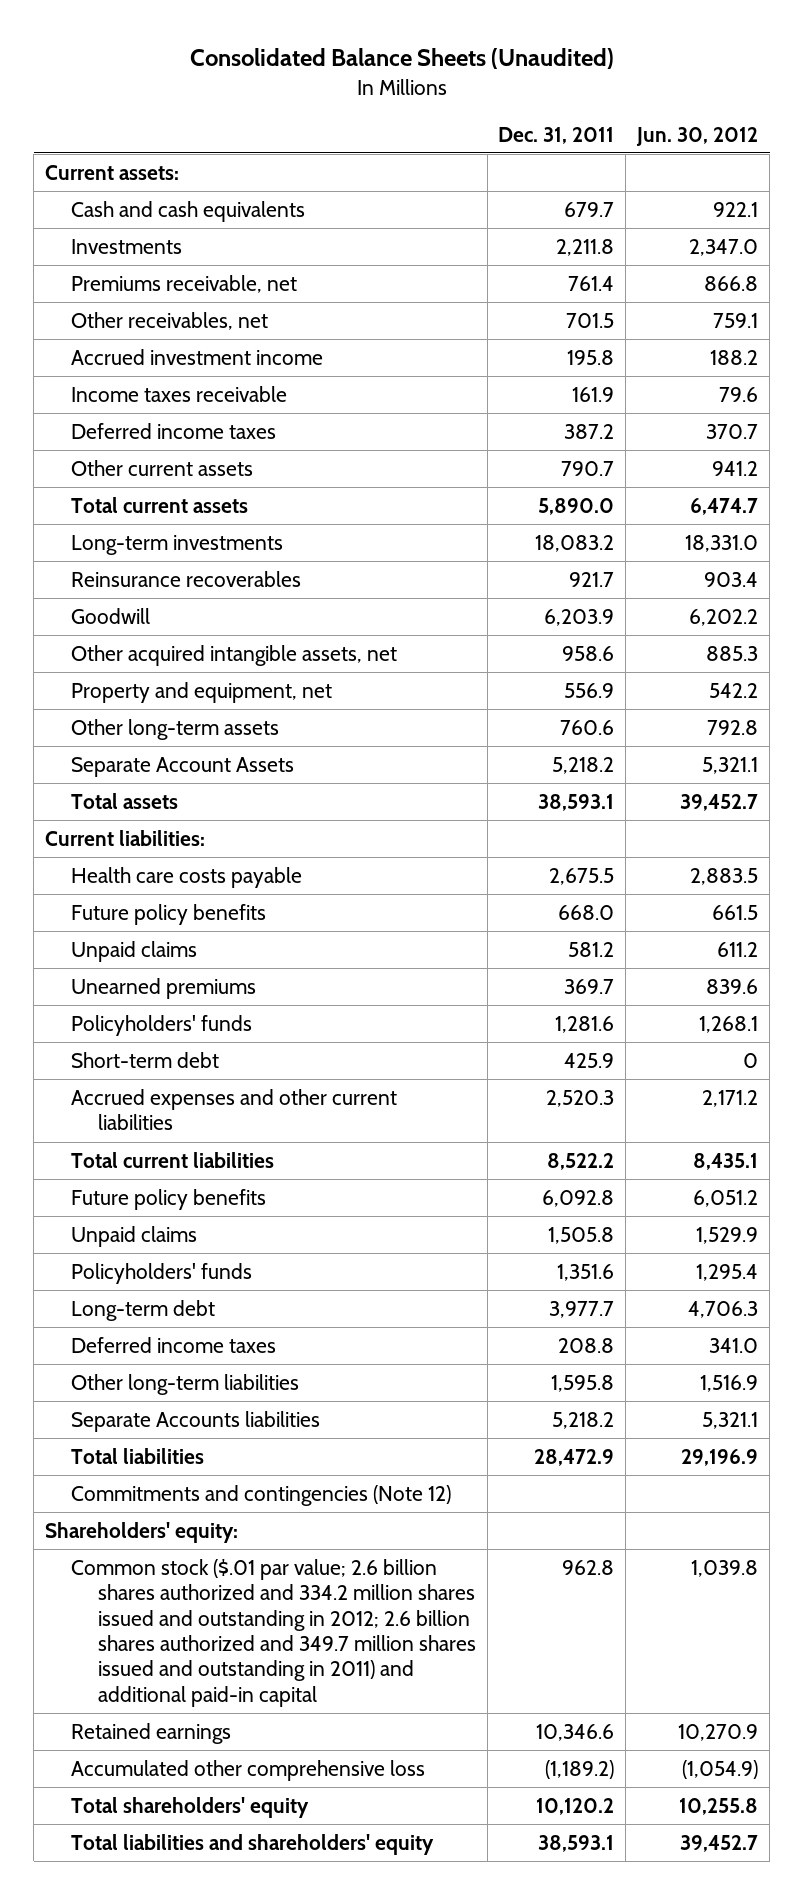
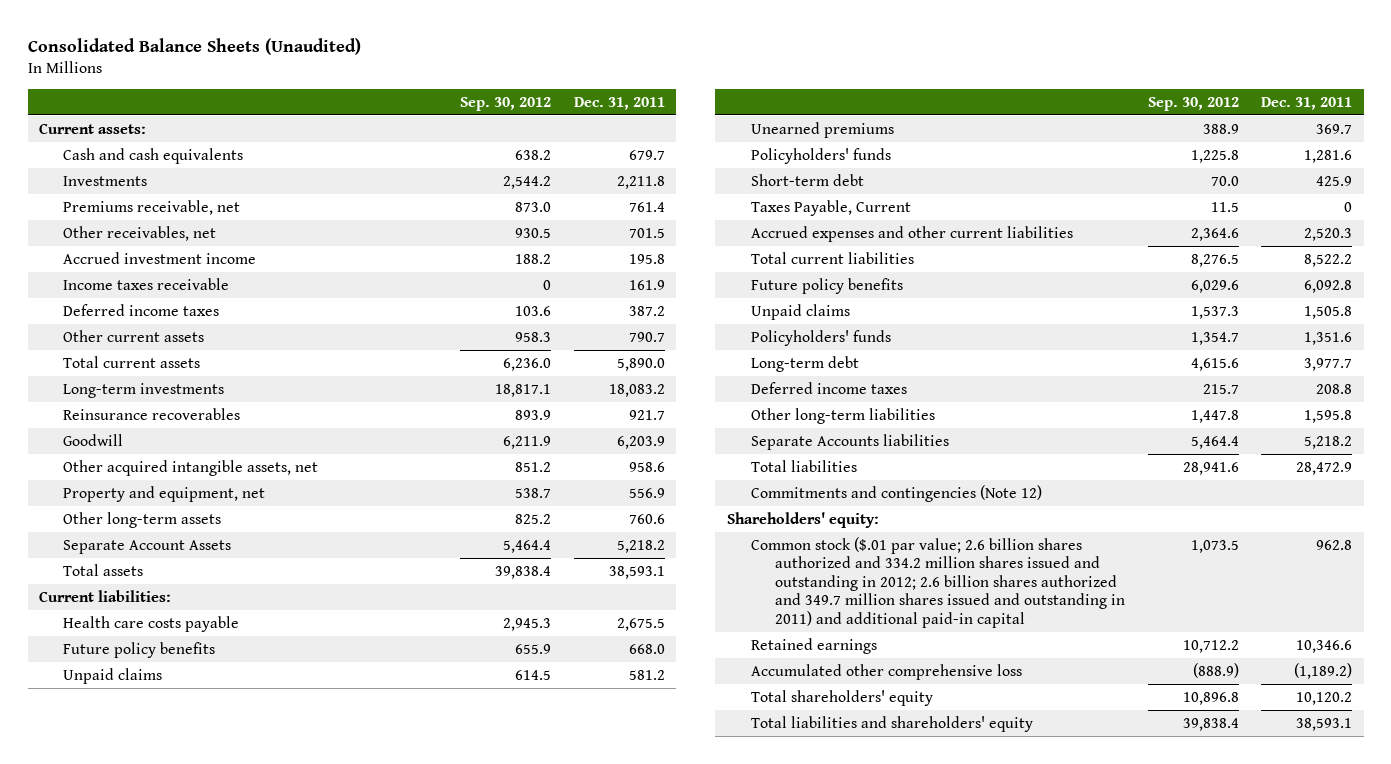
[636,126,759,146] Jun. 30, 2012 -> none
none -> [459,96,551,111] Sep. 30, 2012
none -> [750,199,911,216] Taxes Payable, Current

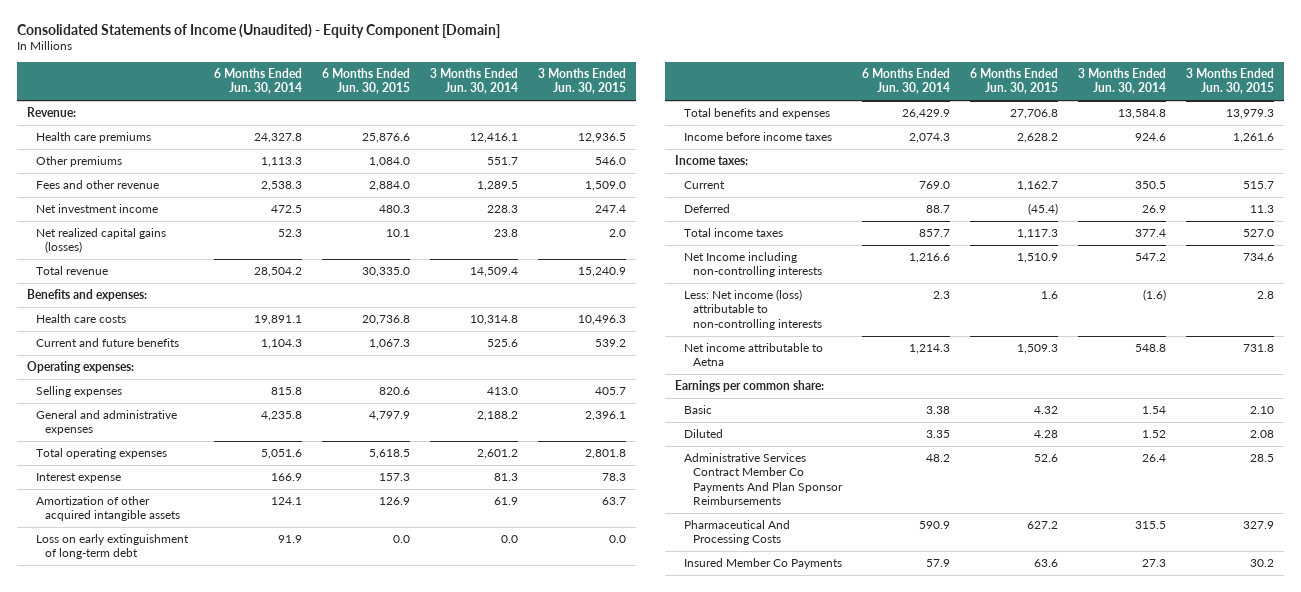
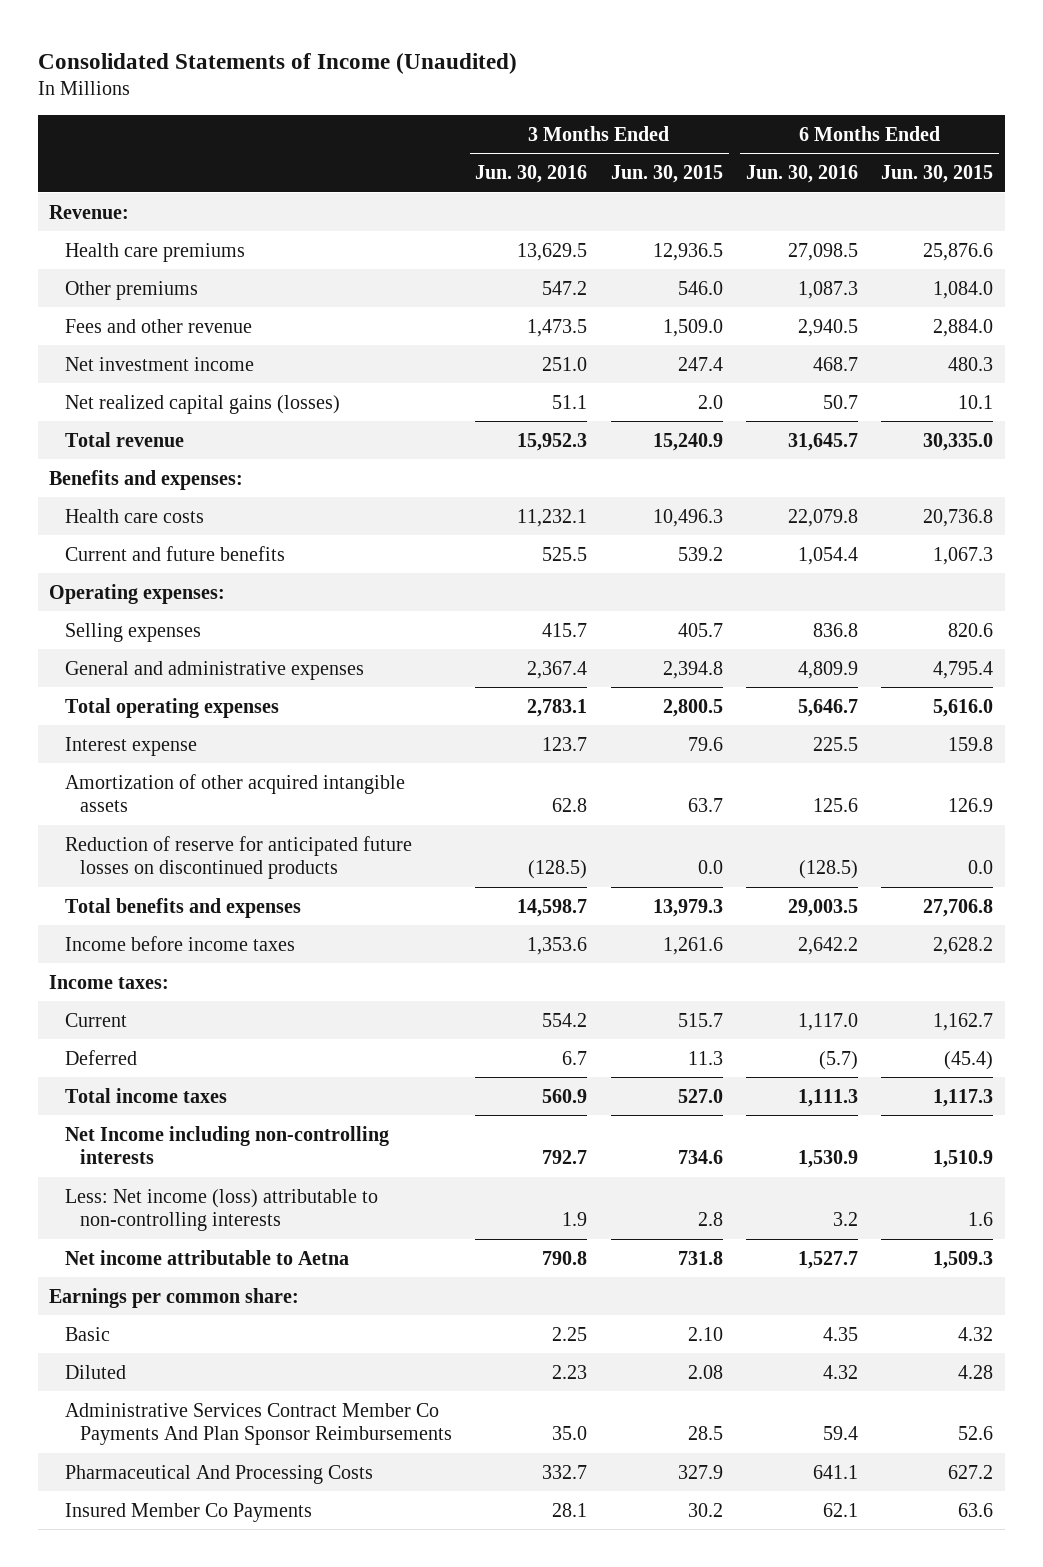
[16,23,500,38] Consolidated Statements of Income (Unaudited) - Equity Component [Domain] -> [37,52,517,74] Consolidated Statements of Income (Unaudited)
[214,67,303,95] 6 Months Ended Jun. 30, 2014 -> none
[429,67,518,95] 3 Months Ended Jun. 30, 2014 -> none
none -> [475,164,588,183] Jun. 30, 2016
none -> [746,164,859,183] Jun. 30, 2016
[368,410,410,421] 4,797.9 -> [933,660,994,679] 4,795.4
[584,410,626,421] 2,396.1 -> [662,660,723,679] 2,394.8
[368,448,410,459] 5,618.5 -> [933,698,994,717] 5,616.0
[584,448,626,459] 2,801.8 -> [662,698,723,717] 2,800.5
[378,472,410,481] 157.3 -> [948,736,994,751] 159.8
[601,472,626,481] 78.3 -> [687,736,723,751] 79.6
[35,533,189,560] Loss on early extinguishment of long-term debt -> none
none -> [64,835,412,879] Reduction of reserve for anticipated future losses on discontinued products

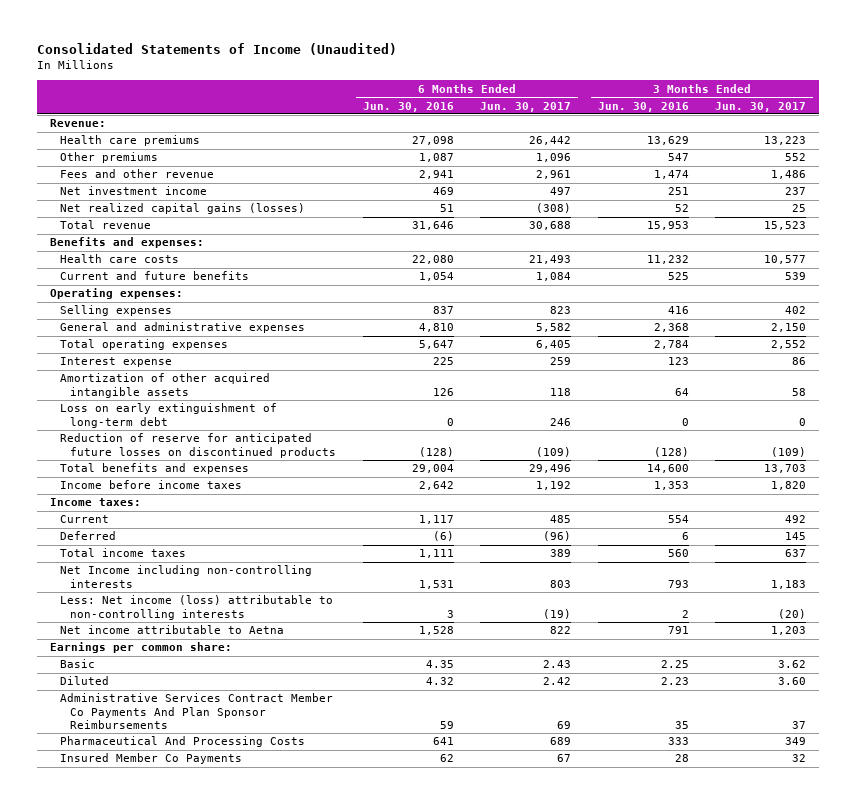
[610,164,723,183] Jun. 30, 2015 -> none
[881,164,994,183] Jun. 30, 2015 -> none
none -> [480,101,572,112] Jun. 30, 2017
none -> [715,101,807,112] Jun. 30, 2017
[517,242,588,261] 13,629.5 -> [646,136,689,146] 13,629
[788,242,859,261] 27,098.5 -> [411,136,454,146] 27,098
[542,280,588,295] 547.2 -> [667,153,689,162] 547
[798,280,859,299] 1,087.3 -> [418,153,454,163] 1,087
[527,318,588,337] 1,473.5 -> [653,170,689,180] 1,474
[798,318,859,337] 2,940.5 -> [418,170,454,180] 2,941
[542,356,588,371] 251.0 -> [667,187,689,196] 251
[813,356,859,371] 468.7 -> [432,187,454,196] 469
[552,394,588,409] 51.1 -> [674,204,689,213] 52
[823,394,859,409] 50.7 -> [439,204,454,213] 51
[517,432,588,451] 15,952.3 -> [646,221,689,231] 15,953
[788,432,859,451] 31,645.7 -> [411,221,454,231] 31,646
[517,508,588,527] 11,232.1 -> [646,255,689,265] 11,232
[788,508,859,527] 22,079.8 -> [411,255,454,265] 22,080
[542,546,588,561] 525.5 -> [667,272,689,281] 525
[798,546,859,565] 1,054.4 -> [418,272,454,282] 1,054
[542,622,588,637] 415.7 -> [667,306,689,315] 416
[813,622,859,637] 836.8 -> [432,306,454,315] 837
[527,660,588,679] 2,367.4 -> [653,323,689,333] 2,368
[798,660,859,679] 4,809.9 -> [418,323,454,333] 4,810
[527,698,588,717] 2,783.1 -> [653,340,689,350] 2,784
[798,698,859,717] 5,646.7 -> [418,340,454,350] 5,647
[542,736,588,751] 123.7 -> [667,357,689,366] 123
[813,736,859,751] 225.5 -> [432,357,454,366] 225
[552,797,588,812] 62.8 -> [674,387,689,396] 64
[813,797,859,812] 125.6 -> [432,387,454,396] 126
none -> [60,403,278,428] Loss on early extinguishment of long-term debt
[528,859,588,879] (128.5) -> [653,446,689,457] (128)
[799,859,859,879] (128.5) -> [418,446,454,457] (128)
[517,898,588,917] 14,598.7 -> [646,464,689,474] 14,600
[788,898,859,917] 29,003.5 -> [411,464,454,474] 29,004
[527,936,588,955] 1,353.6 -> [653,481,689,491] 1,353
[798,936,859,955] 2,642.2 -> [418,481,454,491] 2,642
[542,1012,588,1027] 554.2 -> [667,515,689,524] 554
[798,1012,859,1031] 1,117.0 -> [418,515,454,525] 1,117
[562,1050,588,1065] 6.7 -> [681,532,689,541] 6
[819,1050,859,1070] (5.7) -> [432,531,454,542] (6)
[542,1088,588,1103] 560.9 -> [667,549,689,558] 560
[798,1088,859,1107] 1,111.3 -> [418,549,454,559] 1,111
[542,1149,588,1164] 792.7 -> [667,579,689,588] 793
[798,1149,859,1168] 1,530.9 -> [418,579,454,589] 1,531
[562,1211,588,1226] 1.9 -> [681,609,689,618] 2
[833,1211,859,1226] 3.2 -> [446,609,454,618] 3
[542,1250,588,1265] 790.8 -> [667,626,689,635] 791
[798,1250,859,1269] 1,527.7 -> [418,626,454,636] 1,528
[552,1425,588,1440] 35.0 -> [674,721,689,730] 35
[823,1425,859,1440] 59.4 -> [439,721,454,730] 59
[542,1464,588,1479] 332.7 -> [667,737,689,746] 333
[813,1464,859,1479] 641.1 -> [432,737,454,746] 641
[552,1502,588,1517] 28.1 -> [674,754,689,763] 28
[823,1502,859,1517] 62.1 -> [439,754,454,763] 62

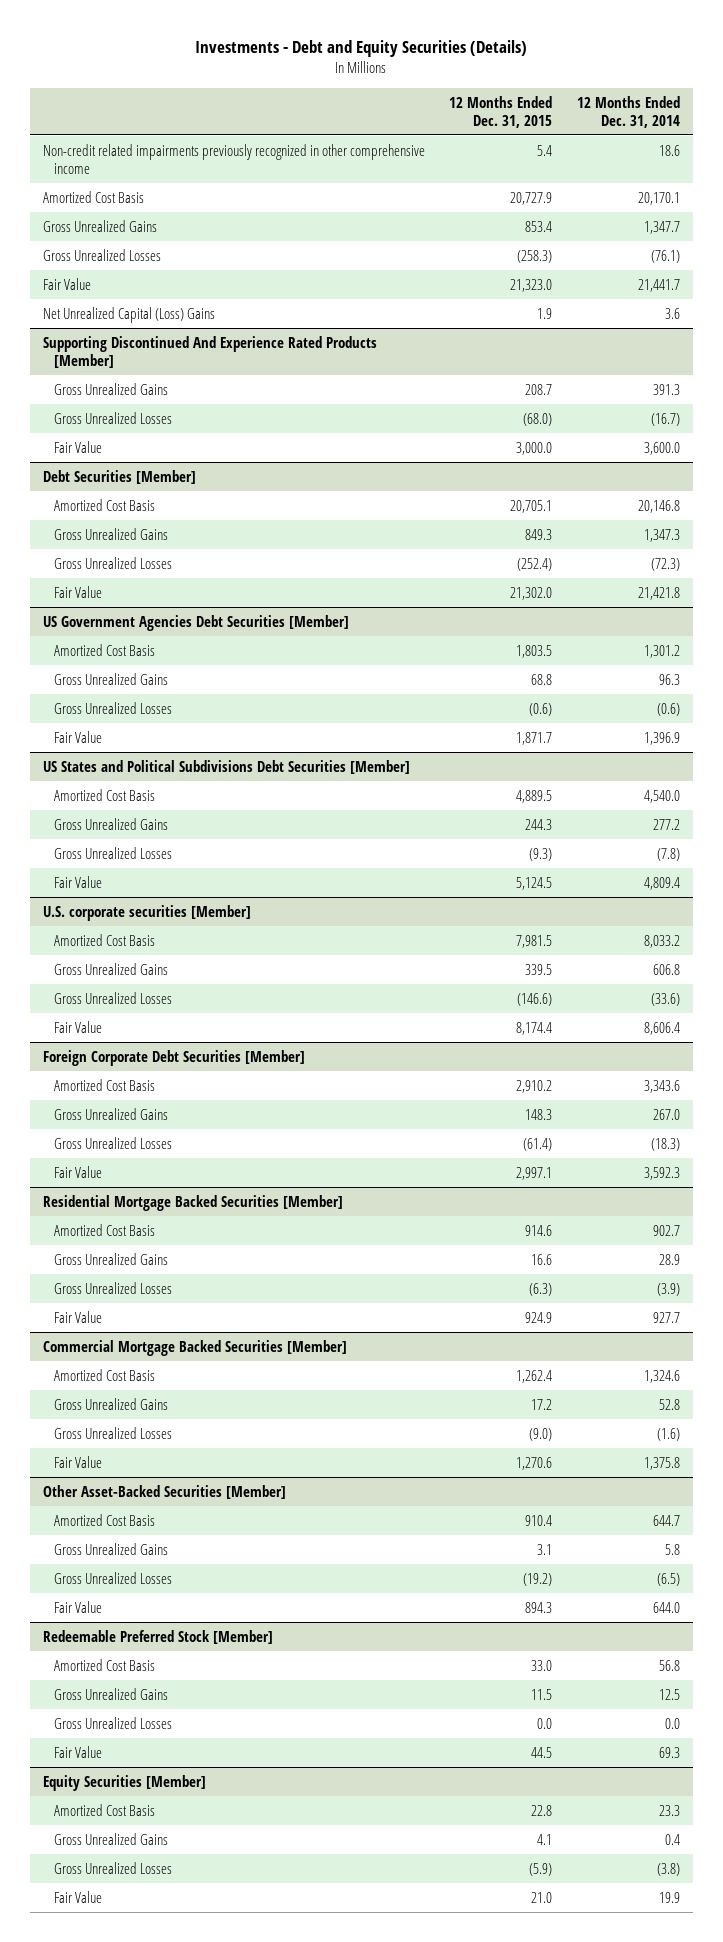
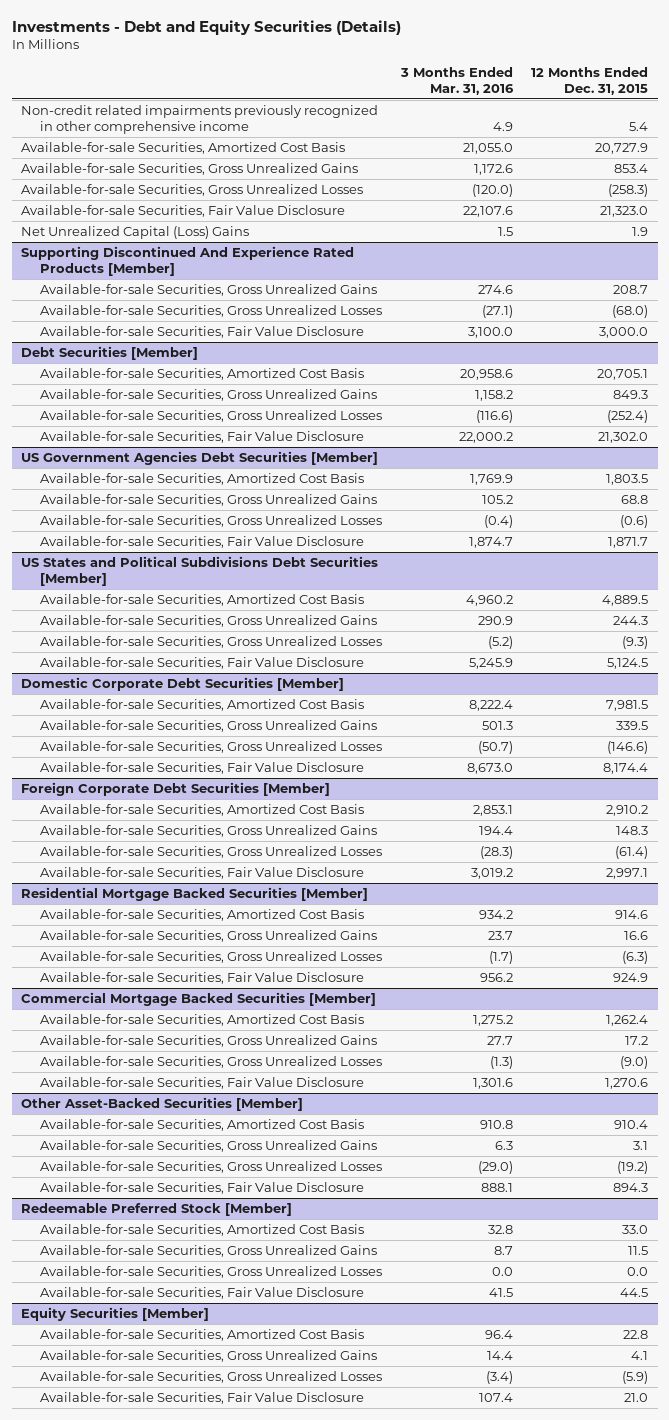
[577,95,681,128] 12 Months Ended Dec. 31, 2014 -> none
none -> [399,66,514,95] 3 Months Ended Mar. 31, 2016
[42,190,144,203] Amortized Cost Basis -> [20,141,345,154] Available-for-sale Securities, Amortized Cost Basis
[42,219,157,232] Gross Unrealized Gains -> [20,162,358,175] Available-for-sale Securities, Gross Unrealized Gains
[42,248,161,261] Gross Unrealized Losses -> [20,183,363,196] Available-for-sale Securities, Gross Unrealized Losses
[42,277,91,290] Fair Value -> [20,204,345,217] Available-for-sale Securities, Fair Value Disclosure
[54,382,169,395] Gross Unrealized Gains -> [39,283,377,296] Available-for-sale Securities, Gross Unrealized Gains
[54,411,173,424] Gross Unrealized Losses -> [39,304,382,317] Available-for-sale Securities, Gross Unrealized Losses
[54,440,103,453] Fair Value -> [39,325,364,338] Available-for-sale Securities, Fair Value Disclosure
[54,498,156,511] Amortized Cost Basis -> [39,367,364,380] Available-for-sale Securities, Amortized Cost Basis
[54,527,169,540] Gross Unrealized Gains -> [39,388,377,401] Available-for-sale Securities, Gross Unrealized Gains
[54,556,173,569] Gross Unrealized Losses -> [39,409,382,422] Available-for-sale Securities, Gross Unrealized Losses
[54,585,103,598] Fair Value -> [39,430,364,443] Available-for-sale Securities, Fair Value Disclosure
[54,643,156,656] Amortized Cost Basis -> [39,472,364,485] Available-for-sale Securities, Amortized Cost Basis
[54,672,169,685] Gross Unrealized Gains -> [39,493,377,506] Available-for-sale Securities, Gross Unrealized Gains
[54,701,173,714] Gross Unrealized Losses -> [39,514,382,527] Available-for-sale Securities, Gross Unrealized Losses
[54,730,103,743] Fair Value -> [39,535,364,548] Available-for-sale Securities, Fair Value Disclosure
[54,788,156,801] Amortized Cost Basis -> [39,593,364,606] Available-for-sale Securities, Amortized Cost Basis
[54,817,169,830] Gross Unrealized Gains -> [39,614,377,627] Available-for-sale Securities, Gross Unrealized Gains
[54,846,173,859] Gross Unrealized Losses -> [39,635,382,648] Available-for-sale Securities, Gross Unrealized Losses
[54,875,103,888] Fair Value -> [39,656,364,669] Available-for-sale Securities, Fair Value Disclosure
[42,904,251,921] U.S. corporate securities [Member] -> [20,676,344,691] Domestic Corporate Debt Securities [Member]
[54,933,156,946] Amortized Cost Basis -> [39,698,364,711] Available-for-sale Securities, Amortized Cost Basis
[54,962,169,975] Gross Unrealized Gains -> [39,719,377,732] Available-for-sale Securities, Gross Unrealized Gains
[54,991,173,1004] Gross Unrealized Losses -> [39,740,382,753] Available-for-sale Securities, Gross Unrealized Losses
[54,1020,103,1033] Fair Value -> [39,761,364,774] Available-for-sale Securities, Fair Value Disclosure
[54,1078,156,1091] Amortized Cost Basis -> [39,803,364,816] Available-for-sale Securities, Amortized Cost Basis
[54,1107,169,1120] Gross Unrealized Gains -> [39,824,377,837] Available-for-sale Securities, Gross Unrealized Gains
[54,1136,173,1149] Gross Unrealized Losses -> [39,845,382,858] Available-for-sale Securities, Gross Unrealized Losses
[54,1165,103,1178] Fair Value -> [39,866,364,879] Available-for-sale Securities, Fair Value Disclosure
[54,1223,156,1236] Amortized Cost Basis -> [39,908,364,921] Available-for-sale Securities, Amortized Cost Basis
[54,1252,169,1265] Gross Unrealized Gains -> [39,929,377,942] Available-for-sale Securities, Gross Unrealized Gains
[54,1281,173,1294] Gross Unrealized Losses -> [39,950,382,963] Available-for-sale Securities, Gross Unrealized Losses
[54,1310,103,1323] Fair Value -> [39,971,364,984] Available-for-sale Securities, Fair Value Disclosure
[54,1368,156,1381] Amortized Cost Basis -> [39,1013,364,1026] Available-for-sale Securities, Amortized Cost Basis
[54,1397,169,1410] Gross Unrealized Gains -> [39,1034,377,1047] Available-for-sale Securities, Gross Unrealized Gains
[54,1426,173,1439] Gross Unrealized Losses -> [39,1055,382,1068] Available-for-sale Securities, Gross Unrealized Losses
[54,1455,103,1468] Fair Value -> [39,1076,364,1089] Available-for-sale Securities, Fair Value Disclosure
[54,1513,156,1526] Amortized Cost Basis -> [39,1118,364,1131] Available-for-sale Securities, Amortized Cost Basis
[54,1542,169,1555] Gross Unrealized Gains -> [39,1139,377,1152] Available-for-sale Securities, Gross Unrealized Gains
[54,1571,173,1584] Gross Unrealized Losses -> [39,1160,382,1173] Available-for-sale Securities, Gross Unrealized Losses
[54,1600,103,1613] Fair Value -> [39,1181,364,1194] Available-for-sale Securities, Fair Value Disclosure
[54,1658,156,1671] Amortized Cost Basis -> [39,1223,364,1236] Available-for-sale Securities, Amortized Cost Basis
[54,1687,169,1700] Gross Unrealized Gains -> [39,1244,377,1257] Available-for-sale Securities, Gross Unrealized Gains
[54,1716,173,1729] Gross Unrealized Losses -> [39,1265,382,1278] Available-for-sale Securities, Gross Unrealized Losses
[54,1745,103,1758] Fair Value -> [39,1286,364,1299] Available-for-sale Securities, Fair Value Disclosure
[54,1803,156,1816] Amortized Cost Basis -> [39,1328,364,1341] Available-for-sale Securities, Amortized Cost Basis
[54,1832,169,1845] Gross Unrealized Gains -> [39,1349,377,1362] Available-for-sale Securities, Gross Unrealized Gains
[54,1861,173,1874] Gross Unrealized Losses -> [39,1370,382,1383] Available-for-sale Securities, Gross Unrealized Losses
[54,1890,103,1903] Fair Value -> [39,1391,364,1404] Available-for-sale Securities, Fair Value Disclosure

